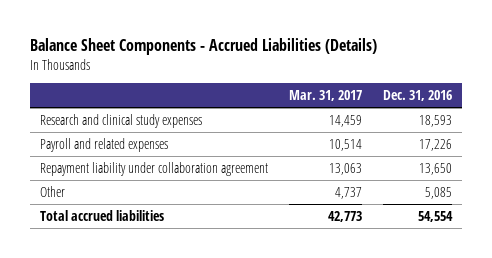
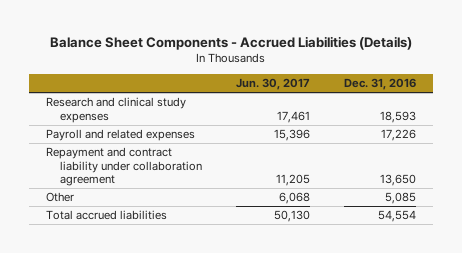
[289,90,363,102] Mar. 31, 2017 -> none
none -> [235,78,310,91] Jun. 30, 2017
[40,161,269,176] Repayment liability under collaboration agreement -> [45,147,202,187] Repayment and contract liability under collaboration agreement

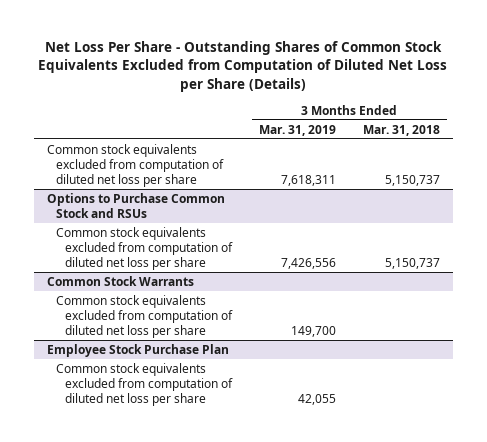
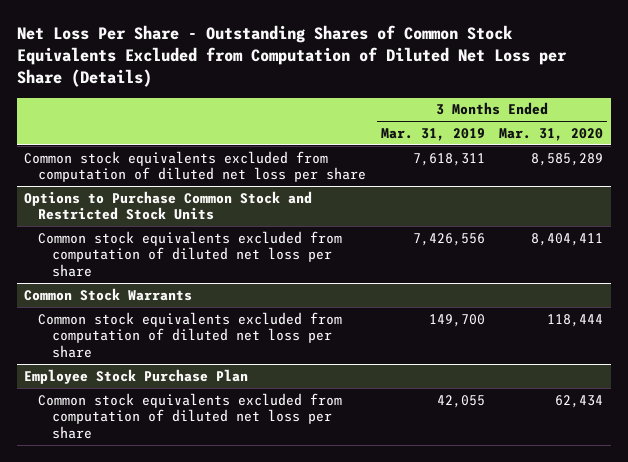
[362,124,440,136] Mar. 31, 2018 -> none
none -> [499,127,604,141] Mar. 31, 2020
[47,192,226,218] Options to Purchase Common Stock and RSUs -> [24,190,313,221] Options to Purchase Common Stock and Restricted Stock Units

